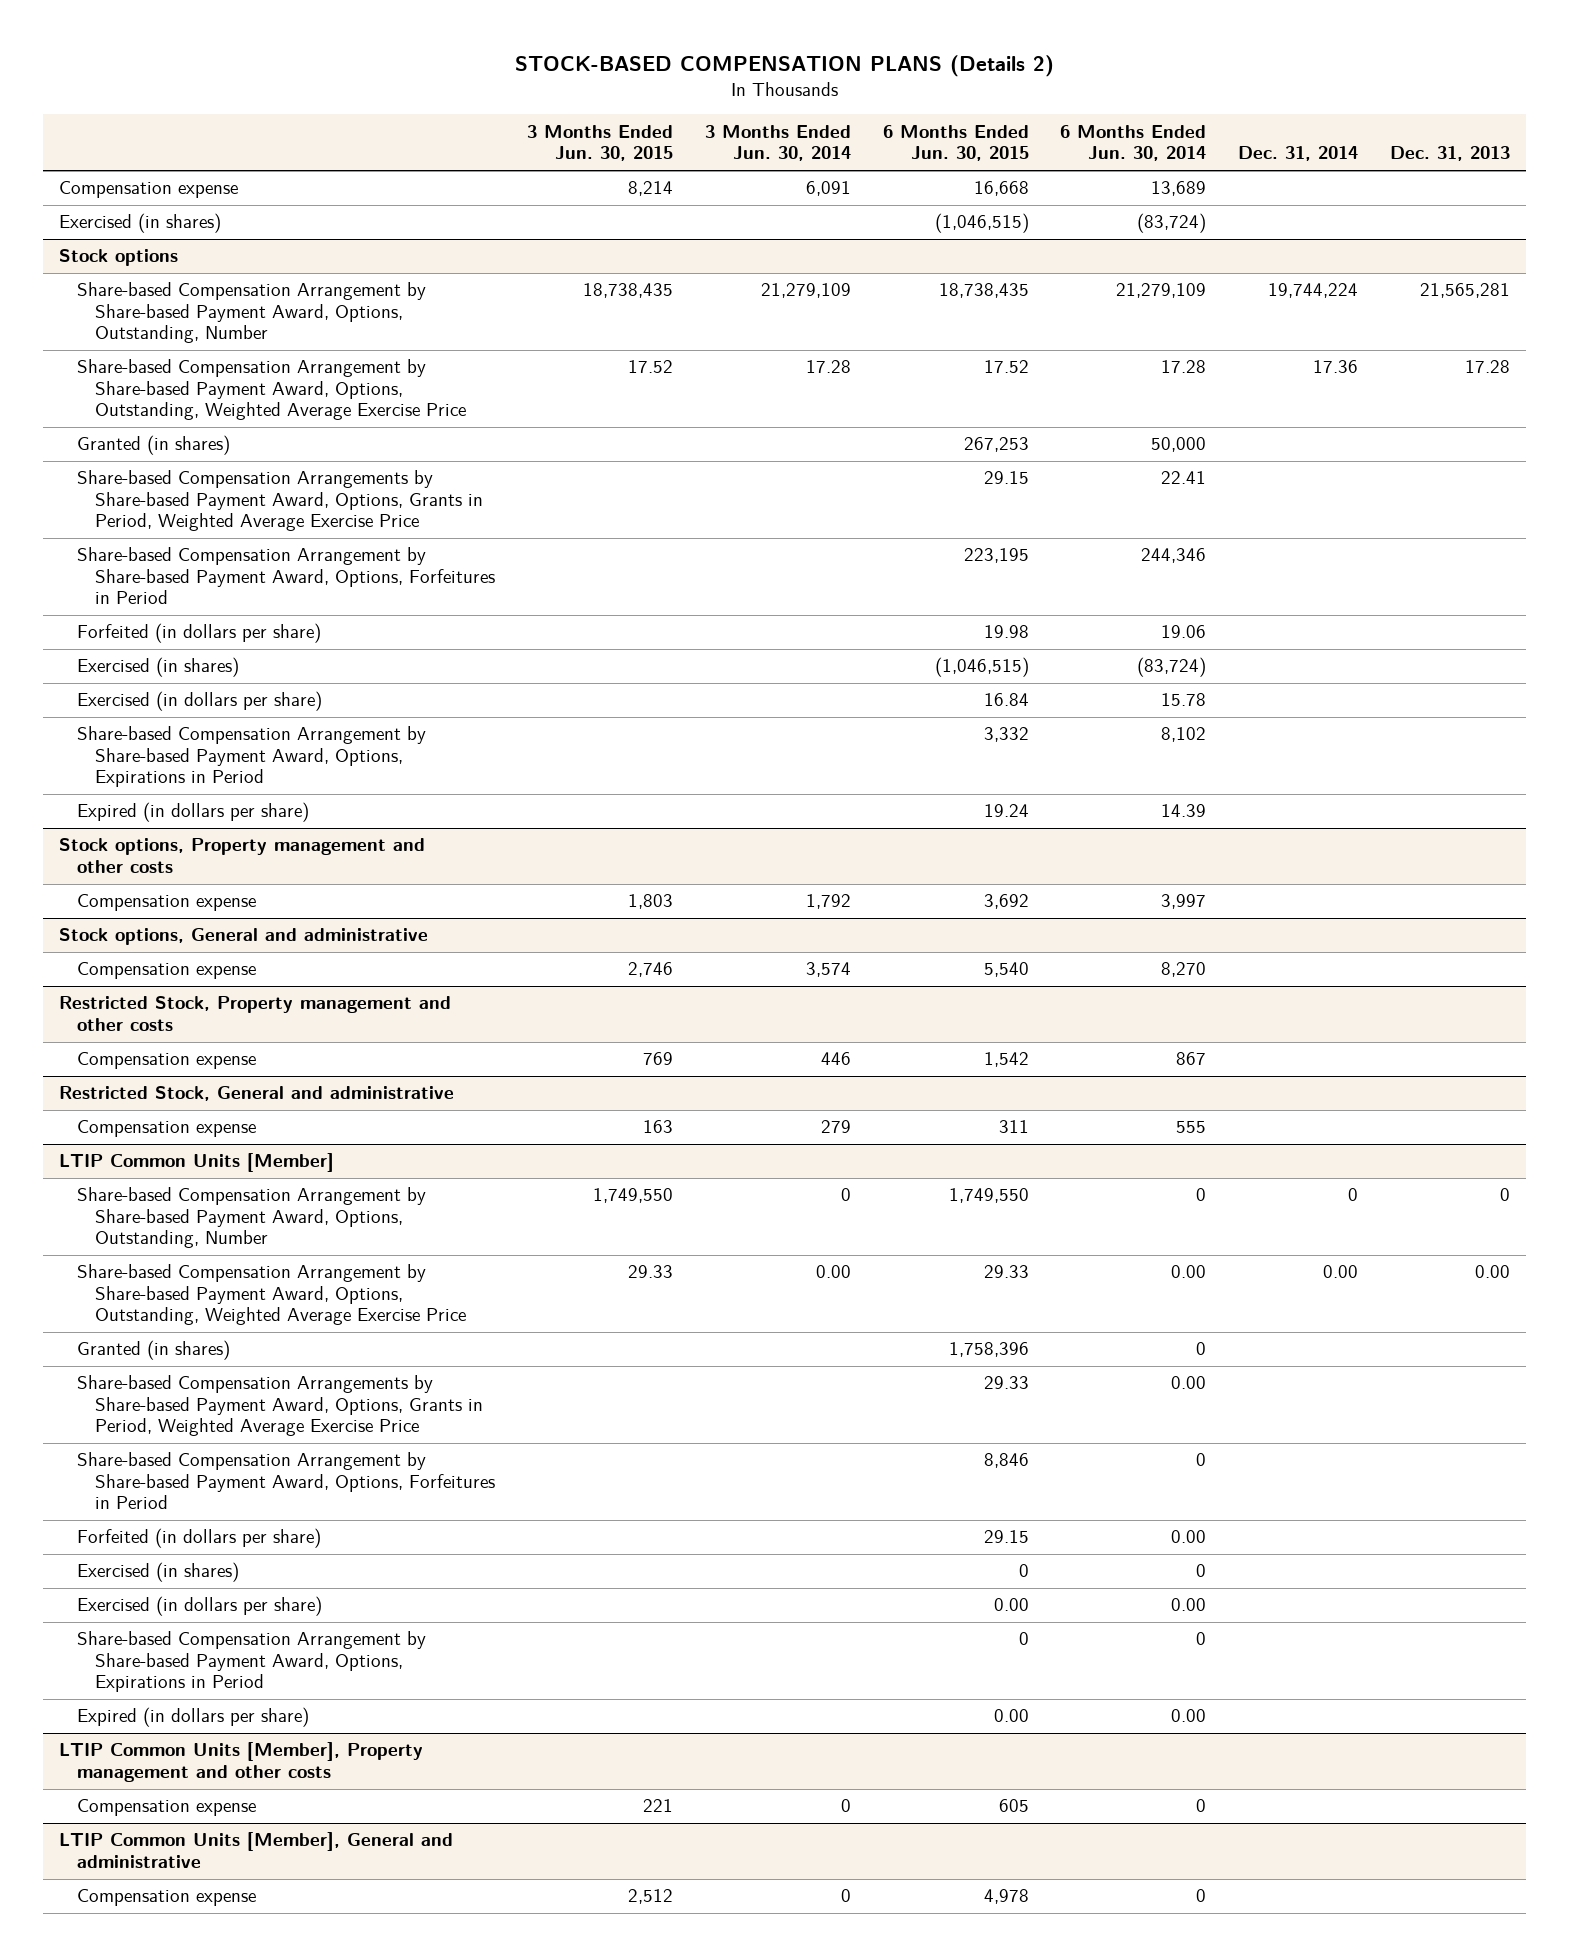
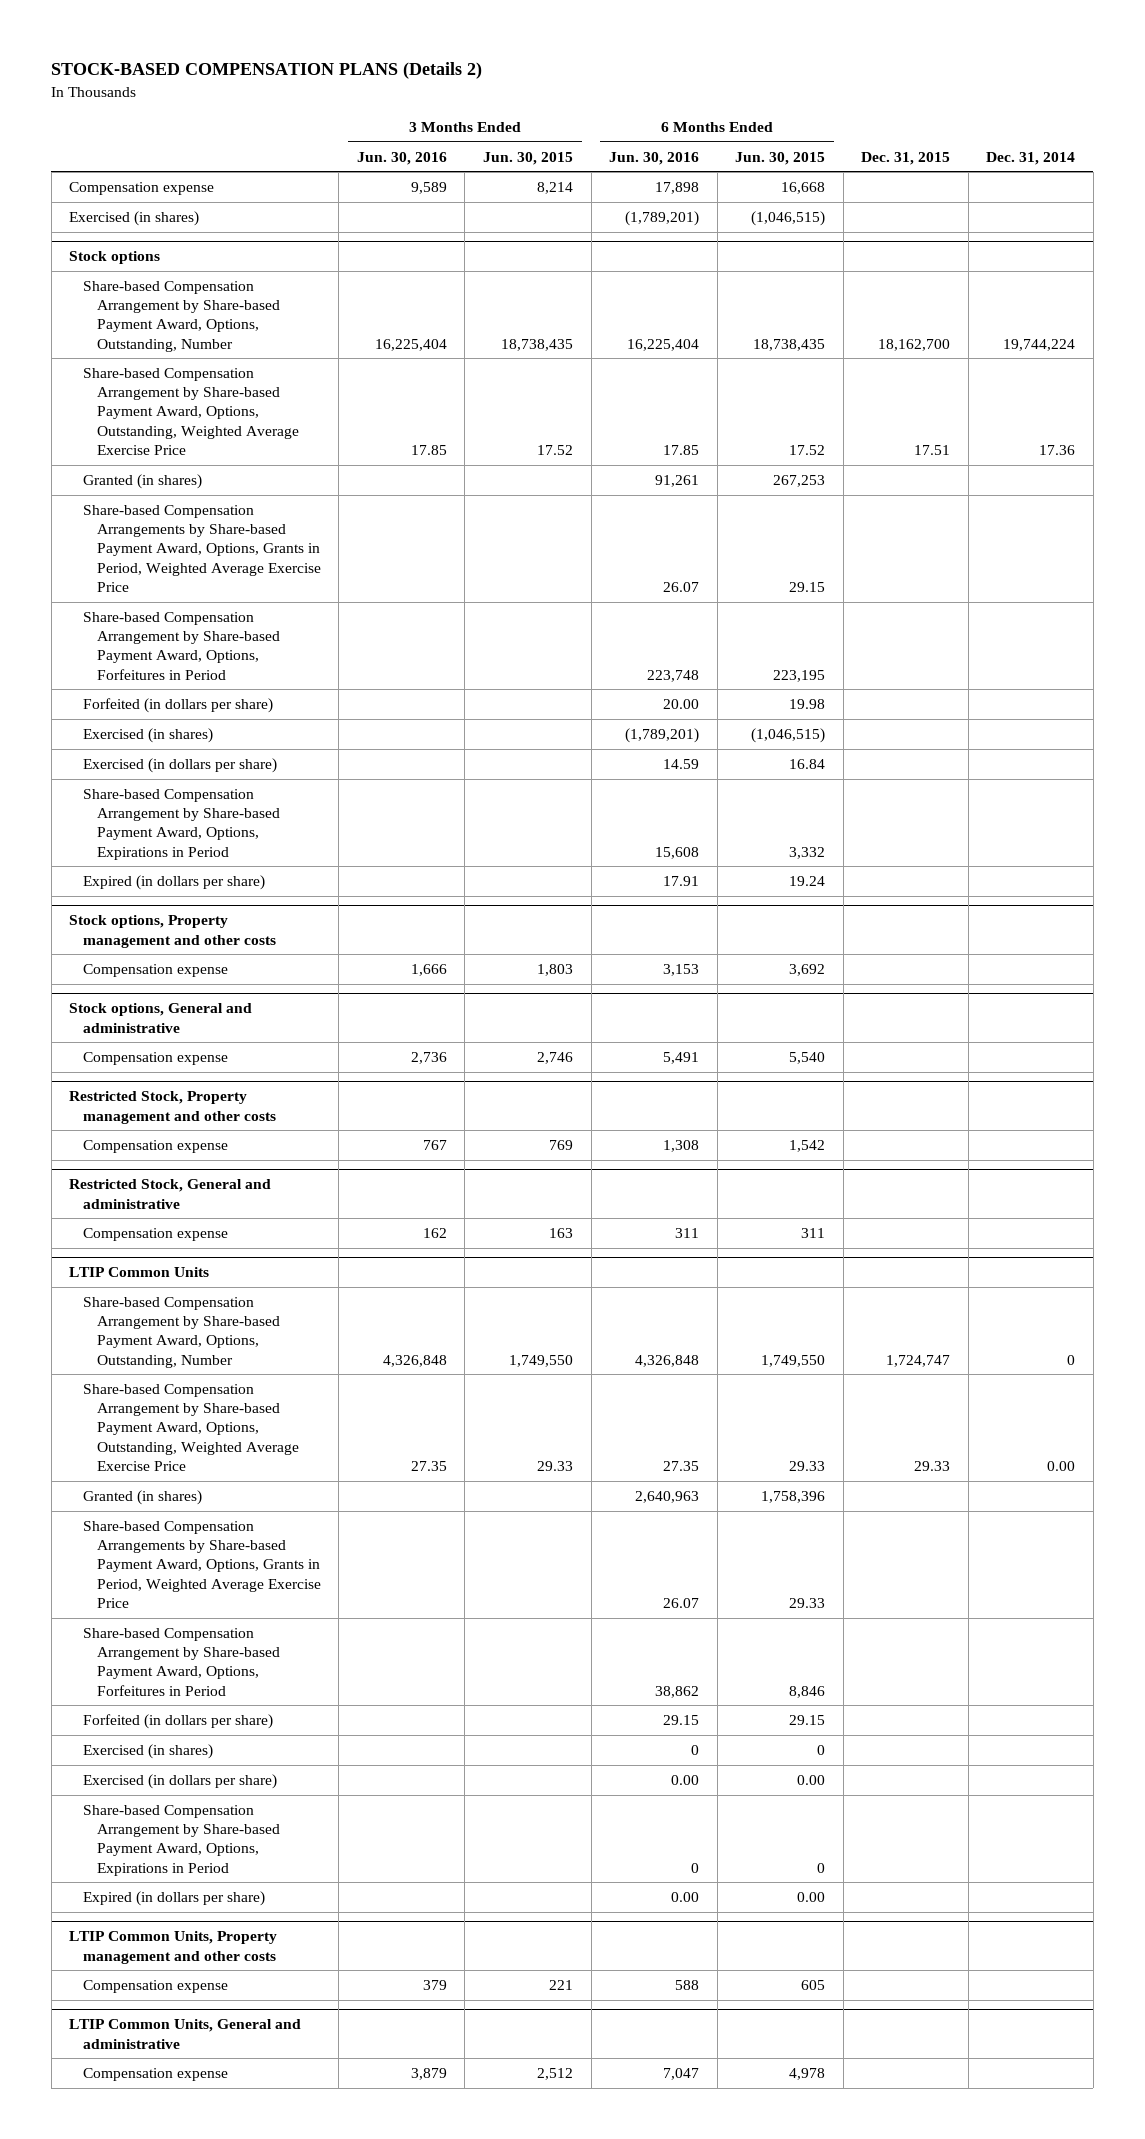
[704,124,851,162] 3 Months Ended Jun. 30, 2014 -> none
[1060,124,1207,162] 6 Months Ended Jun. 30, 2014 -> none
[1390,146,1511,162] Dec. 31, 2013 -> none
none -> [356,151,447,165] Jun. 30, 2016
none -> [609,151,700,165] Jun. 30, 2016
none -> [861,151,951,165] Dec. 31, 2015
[59,1153,335,1173] LTIP Common Units [Member] -> [69,1267,210,1278] LTIP Common Units
[59,1742,424,1782] LTIP Common Units [Member], Property management and other costs -> [69,1931,278,1964] LTIP Common Units, Property management and other costs
[59,1832,454,1868] LTIP Common Units [Member], General and administrative -> [69,2019,302,2049] LTIP Common Units, General and administrative

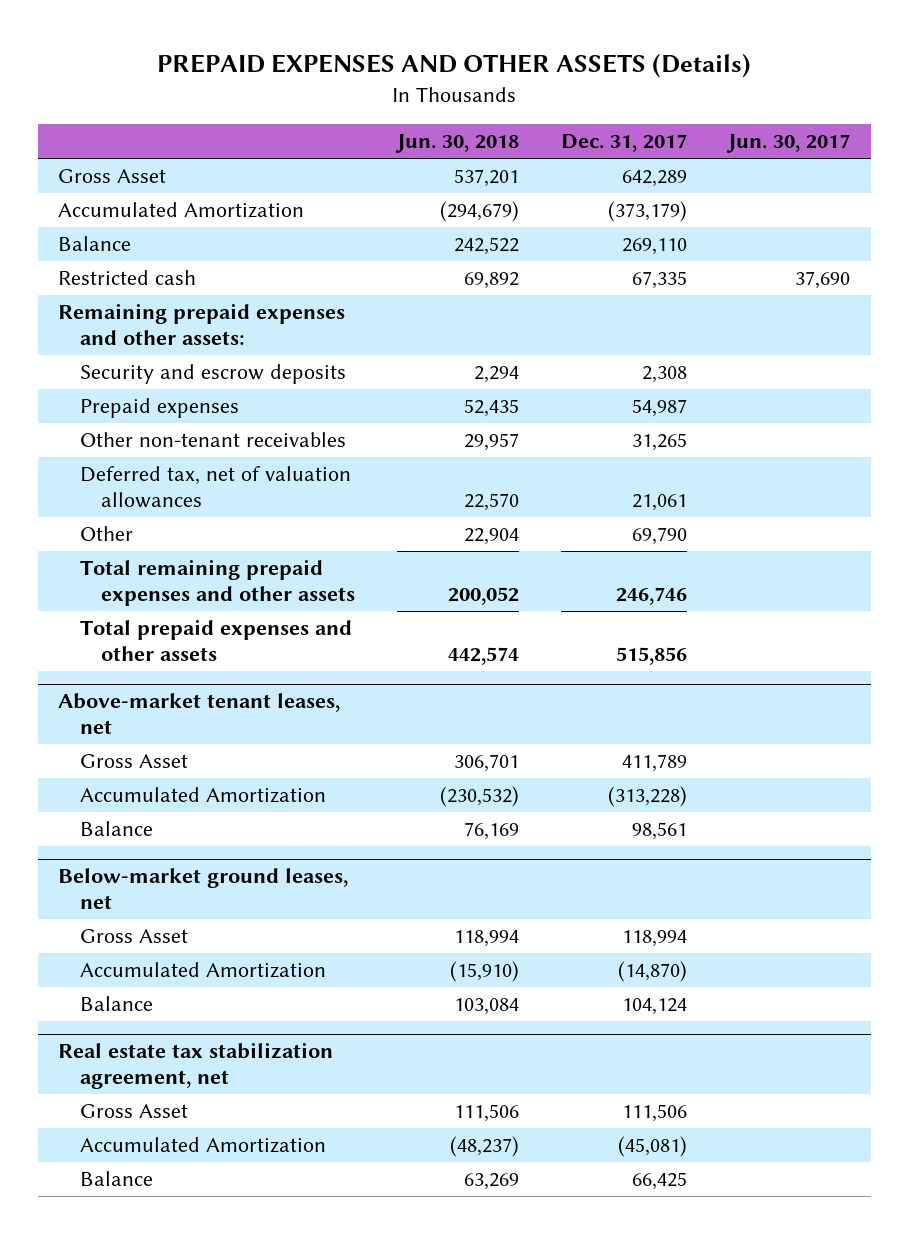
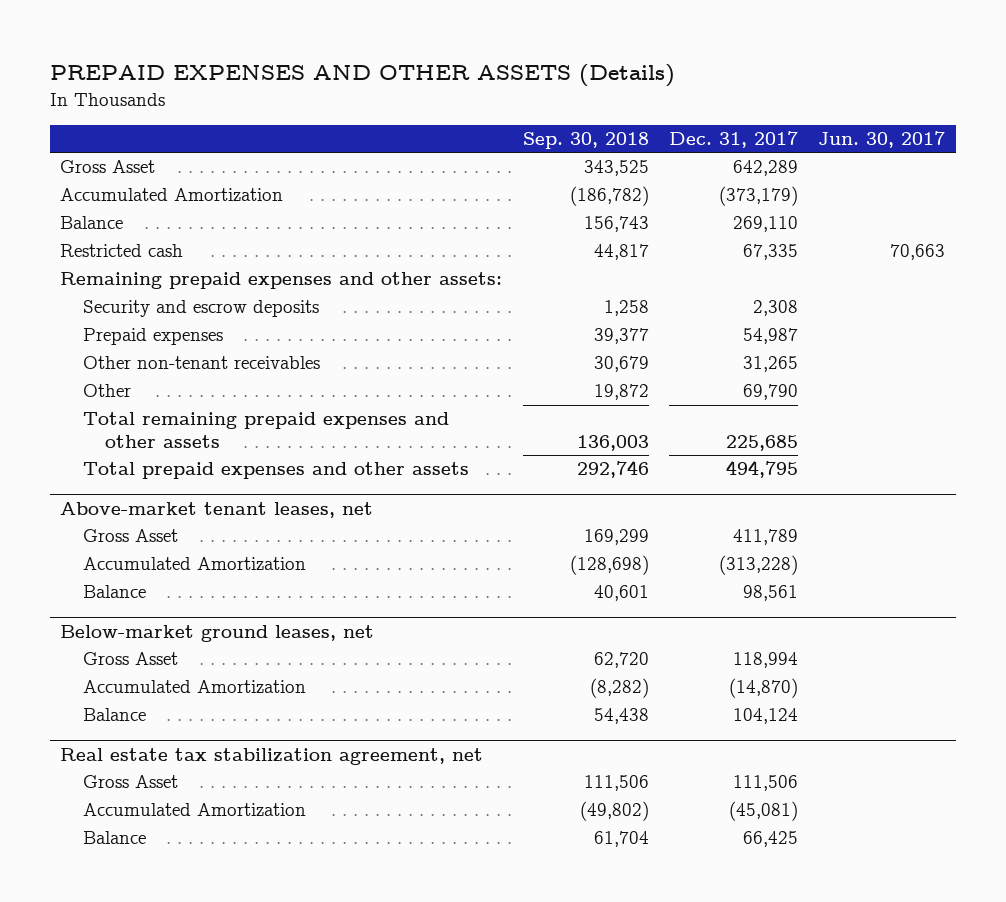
[395,134,520,154] Jun. 30, 2018 -> none
none -> [522,132,649,150] Sep. 30, 2018
[795,271,851,290] 37,690 -> [890,244,946,261] 70,663
[79,466,351,509] Deferred tax, net of valuation allowances -> none
[615,587,687,606] 246,746 -> [726,434,799,451] 225,685
[615,647,687,666] 515,856 -> [726,460,799,479] 494,795

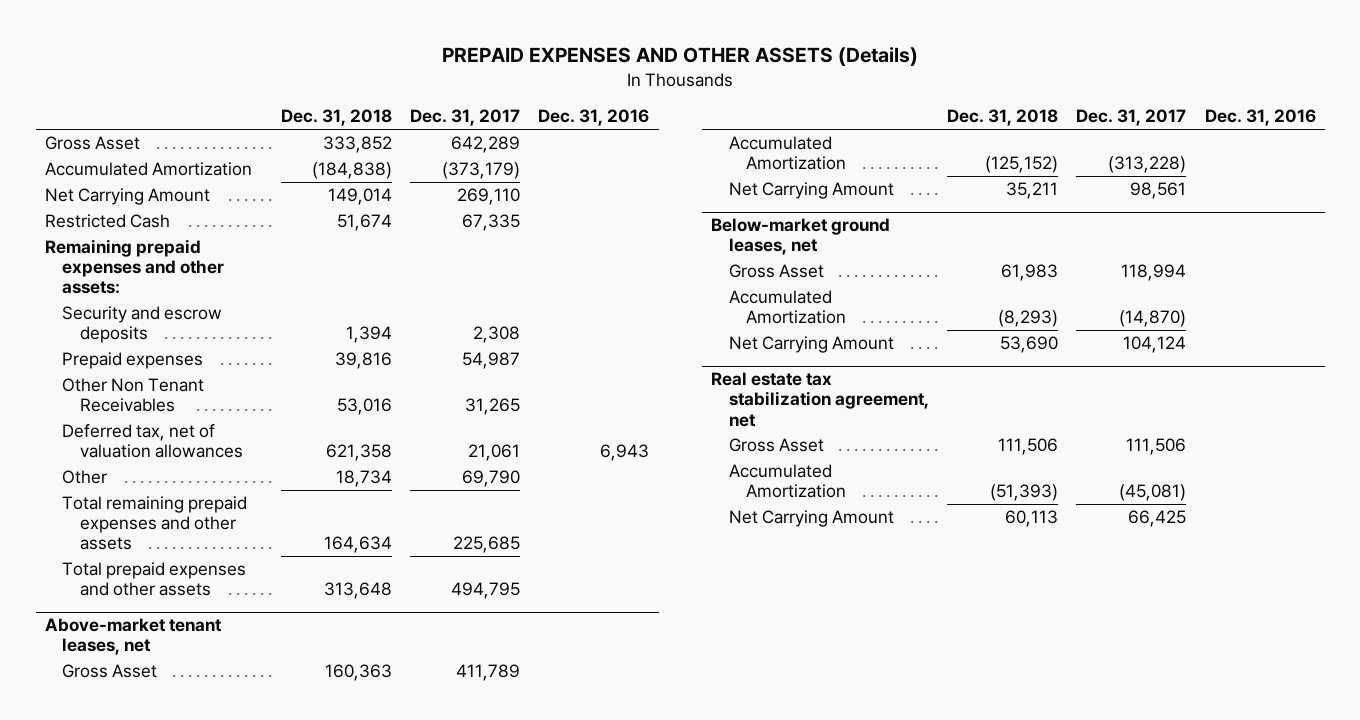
[522,132,649,150] Sep. 30, 2018 -> none
[818,131,946,149] Jun. 30, 2017 -> none
none -> [280,109,392,127] Dec. 31, 2018
none -> [538,109,650,127] Dec. 31, 2016
[60,216,124,230] Balance -> [44,188,210,206] Net Carrying Amount
[60,244,184,258] Restricted cash -> [44,214,170,229] Restricted Cash
[82,356,320,370] Other non-tenant receivables -> [62,378,205,413] Other Non Tenant Receivables
none -> [62,424,244,459] Deferred tax, net of valuation allowances
[82,585,146,599] Balance -> [728,182,894,200] Net Carrying Amount
[82,708,146,722] Balance -> [728,336,894,354] Net Carrying Amount
[82,831,146,845] Balance -> [728,510,894,528] Net Carrying Amount

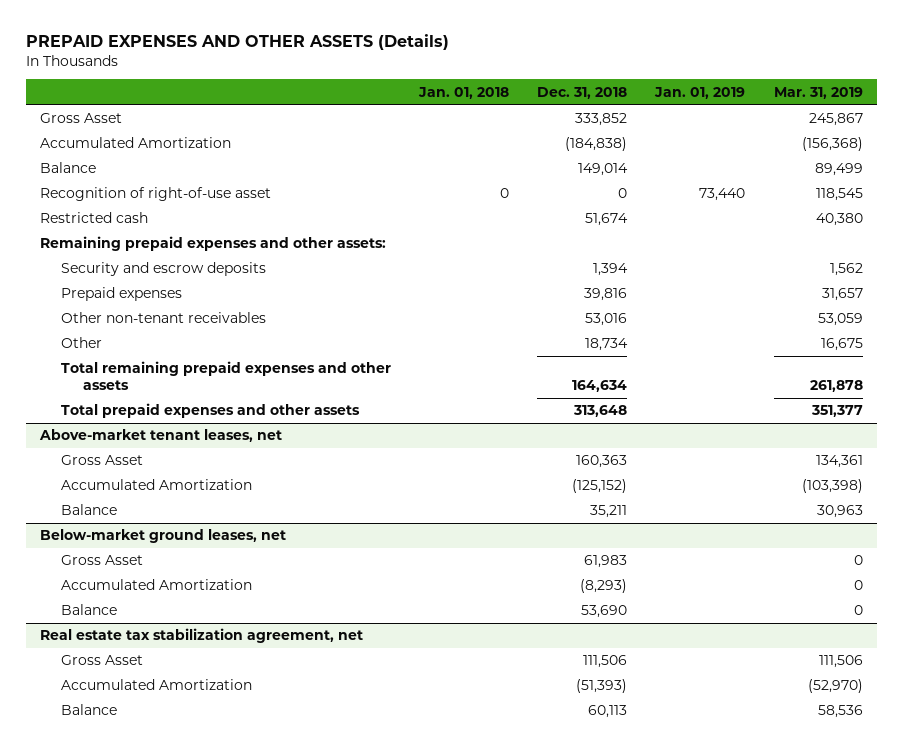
[410,109,521,127] Dec. 31, 2017 -> none
[538,109,650,127] Dec. 31, 2016 -> none
none -> [418,86,510,99] Jan. 01, 2018
none -> [654,86,746,99] Jan. 01, 2019
none -> [773,86,863,99] Mar. 31, 2019
[44,188,210,206] Net Carrying Amount -> [39,162,96,174] Balance
none -> [39,187,271,202] Recognition of right-of-use asset
[44,214,170,229] Restricted Cash -> [39,212,148,224] Restricted cash
[62,424,244,459] Deferred tax, net of valuation allowances -> none
[62,378,205,413] Other Non Tenant Receivables -> [61,312,267,324] Other non-tenant receivables
[728,182,894,200] Net Carrying Amount -> [61,504,118,516] Balance
[728,336,894,354] Net Carrying Amount -> [61,604,118,616] Balance
[728,510,894,528] Net Carrying Amount -> [61,704,118,716] Balance

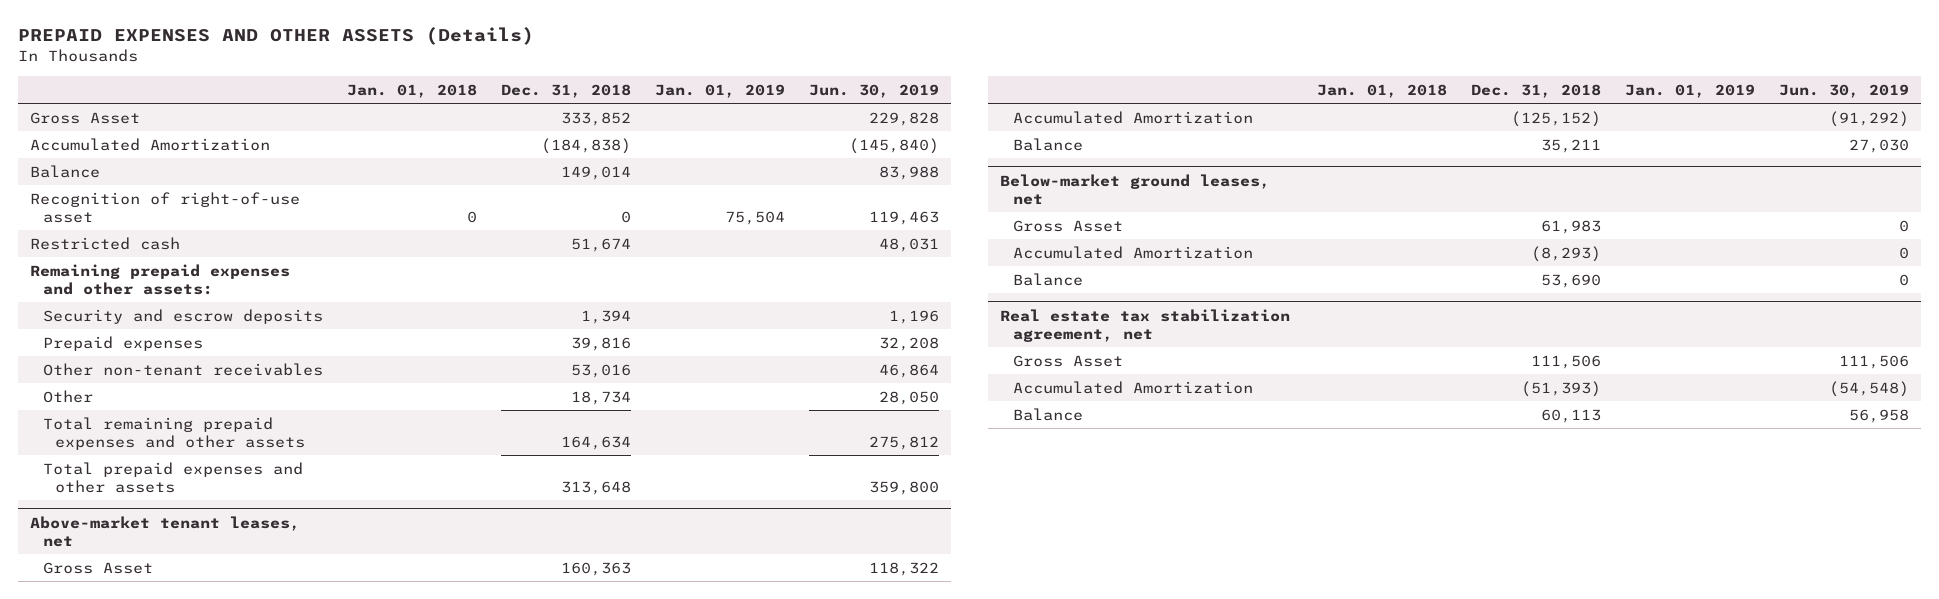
[773,86,863,99] Mar. 31, 2019 -> none
none -> [809,83,940,98] Jun. 30, 2019
[699,188,746,202] 73,440 -> [725,210,786,225] 75,504

